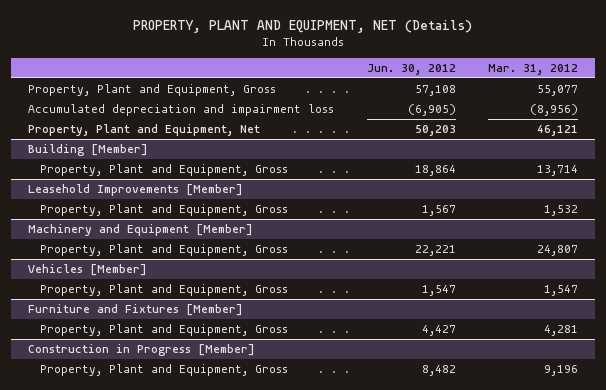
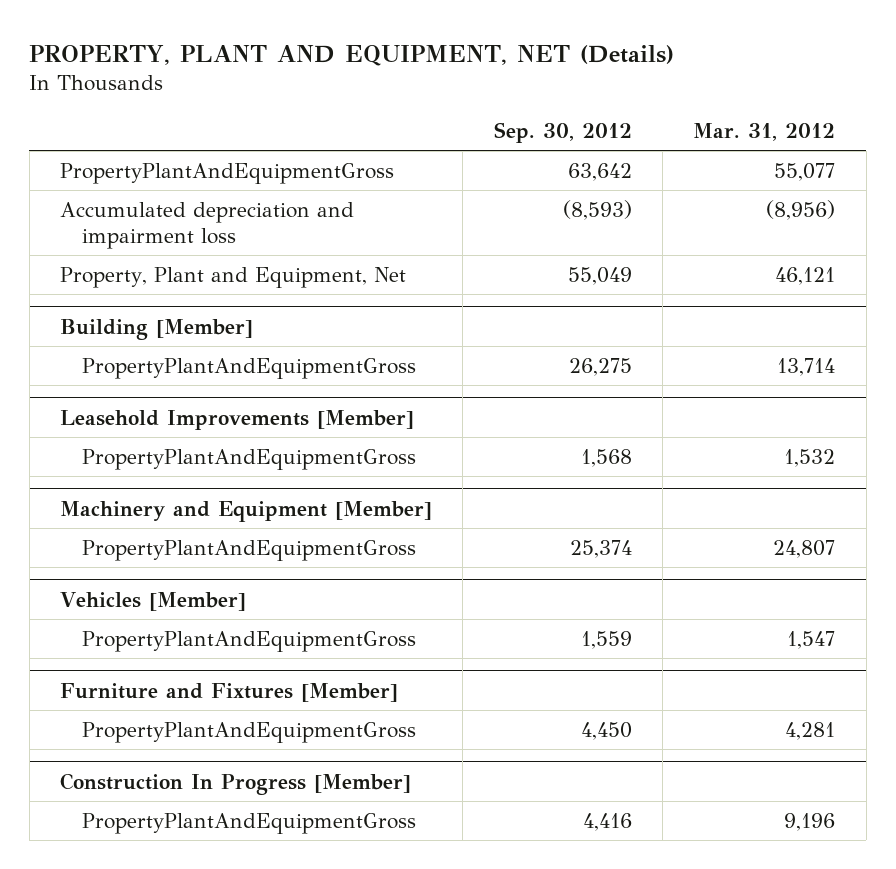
[366,63,456,75] Jun. 30, 2012 -> none
none -> [493,121,632,143] Sep. 30, 2012
[27,84,276,97] Property, Plant and Equipment, Gross -> [60,162,395,184] PropertyPlantAndEquipmentGross
[40,164,289,177] Property, Plant and Equipment, Gross -> [81,357,416,379] PropertyPlantAndEquipmentGross
[40,204,289,217] Property, Plant and Equipment, Gross -> [81,448,416,470] PropertyPlantAndEquipmentGross
[40,244,289,257] Property, Plant and Equipment, Gross -> [81,539,416,561] PropertyPlantAndEquipmentGross
[40,284,289,297] Property, Plant and Equipment, Gross -> [81,630,416,652] PropertyPlantAndEquipmentGross
[40,324,289,337] Property, Plant and Equipment, Gross -> [81,721,416,743] PropertyPlantAndEquipmentGross
[27,344,255,357] Construction in Progress [Member] -> [60,772,412,795] Construction In Progress [Member]
[40,364,289,377] Property, Plant and Equipment, Gross -> [81,812,416,834] PropertyPlantAndEquipmentGross

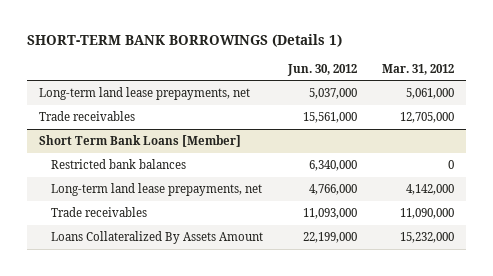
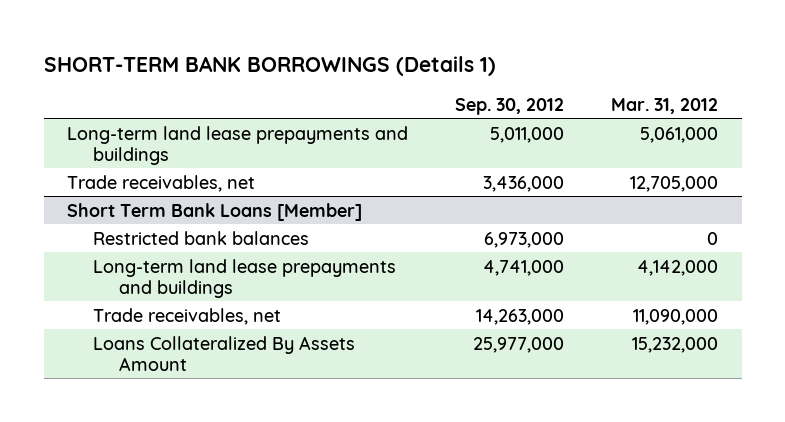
[286,63,357,76] Jun. 30, 2012 -> none
none -> [455,97,565,115] Sep. 30, 2012
[39,87,251,101] Long-term land lease prepayments, net -> [67,125,409,165] Long-term land lease prepayments and buildings
[39,111,136,122] Trade receivables -> [67,174,256,192] Trade receivables, net
[50,183,262,197] Long-term land lease prepayments, net -> [93,258,397,298] Long-term land lease prepayments and buildings
[50,207,147,218] Trade receivables -> [93,307,282,325] Trade receivables, net

